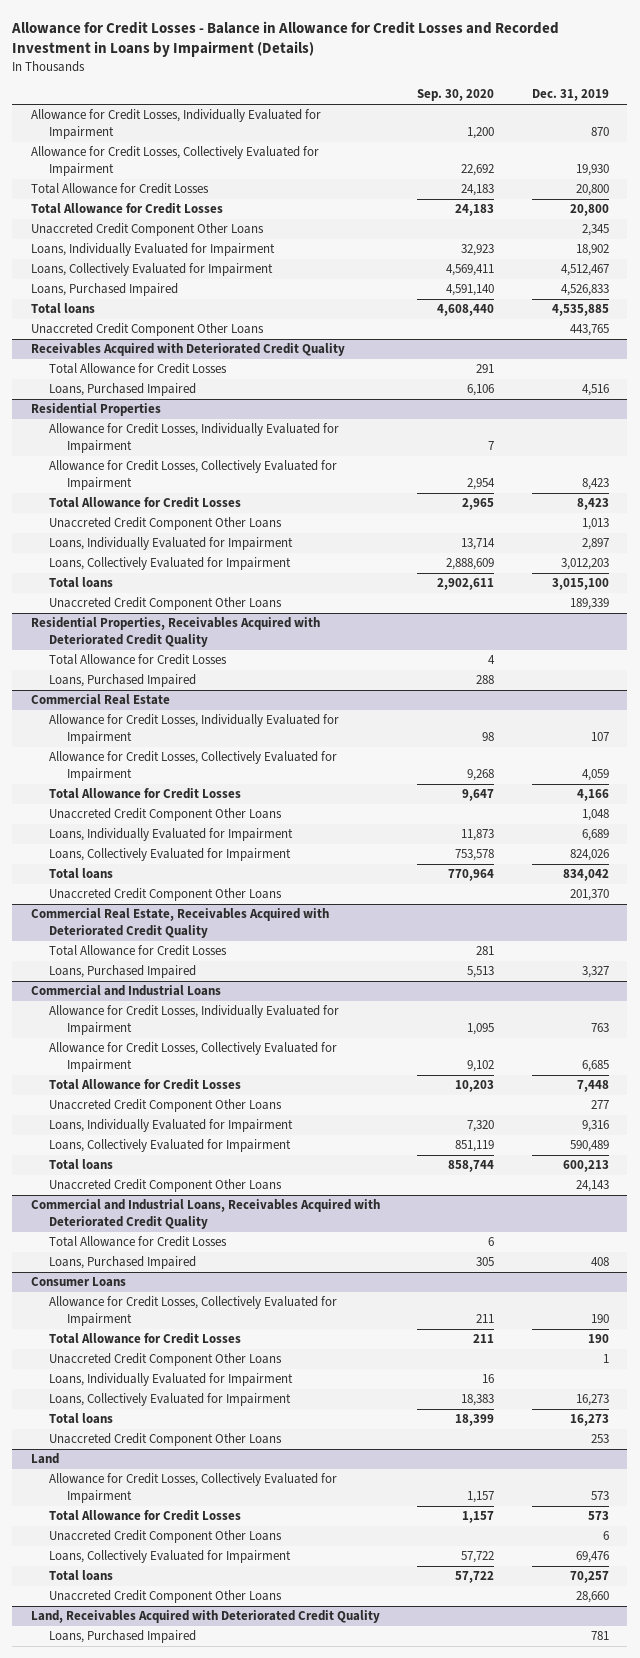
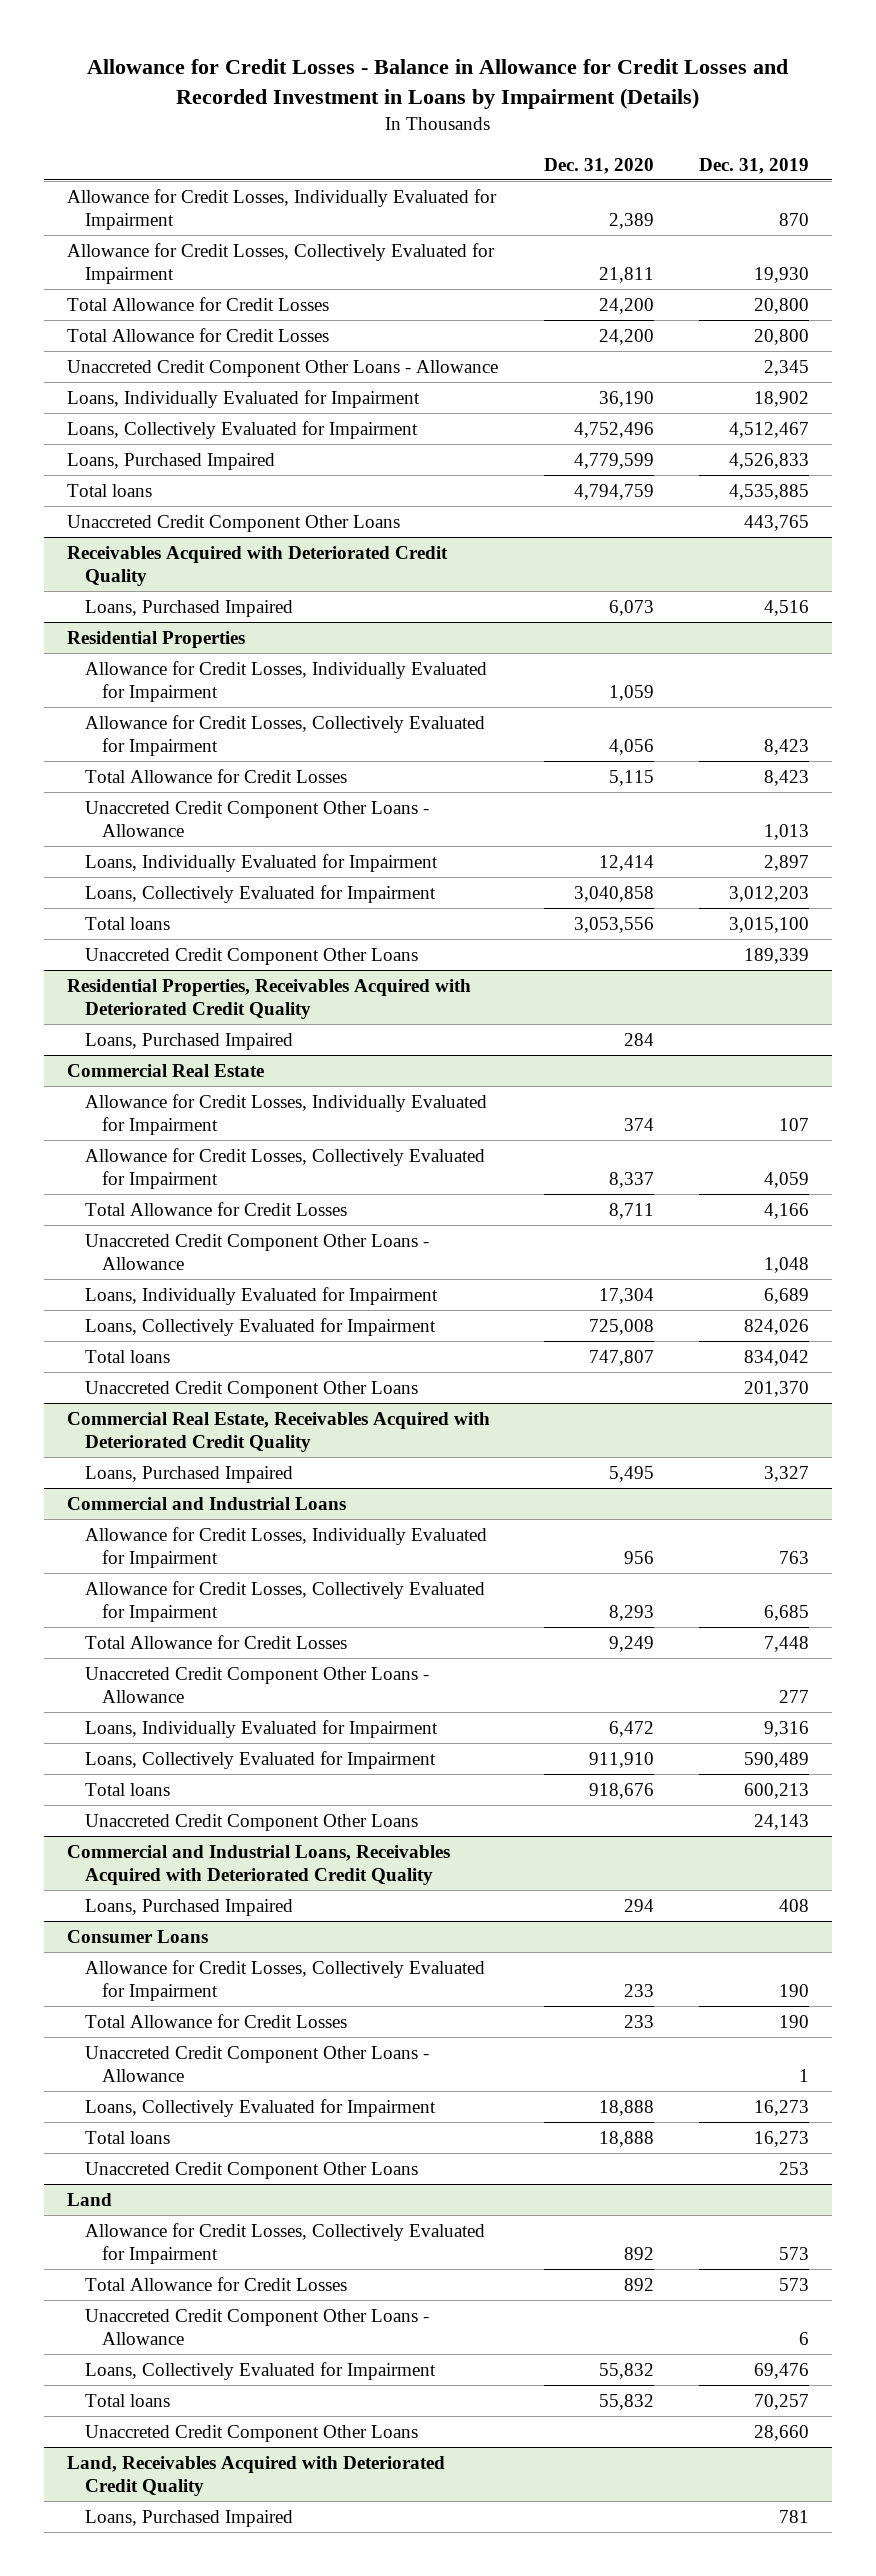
[417,89,495,102] Sep. 30, 2020 -> none
none -> [543,157,654,174] Dec. 31, 2020
[30,223,264,237] Unaccreted Credit Component Other Loans -> [67,359,499,377] Unaccreted Credit Component Other Loans - Allowance
[49,363,228,375] Total Allowance for Credit Losses -> none
[49,517,283,531] Unaccreted Credit Component Other Loans -> [84,800,429,838] Unaccreted Credit Component Other Loans - Allowance
[49,654,228,666] Total Allowance for Credit Losses -> none
[49,808,283,822] Unaccreted Credit Component Other Loans -> [84,1233,429,1271] Unaccreted Credit Component Other Loans - Allowance
[49,945,228,957] Total Allowance for Credit Losses -> none
[49,1099,283,1113] Unaccreted Credit Component Other Loans -> [84,1666,429,1704] Unaccreted Credit Component Other Loans - Allowance
[49,1236,228,1248] Total Allowance for Credit Losses -> none
[49,1373,294,1387] Loans, Individually Evaluated for Impairment -> none
[49,1353,283,1367] Unaccreted Credit Component Other Loans -> [84,2045,429,2083] Unaccreted Credit Component Other Loans - Allowance
[49,1530,283,1544] Unaccreted Credit Component Other Loans -> [84,2308,429,2346] Unaccreted Credit Component Other Loans - Allowance

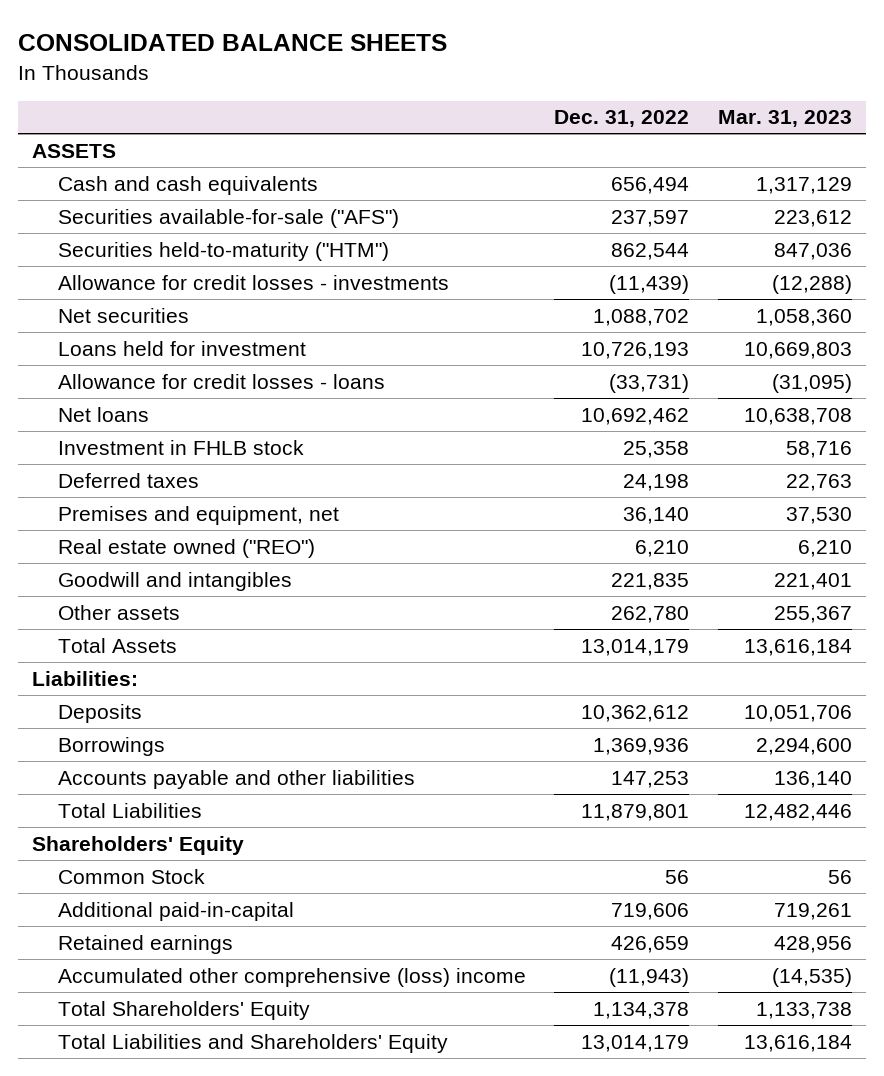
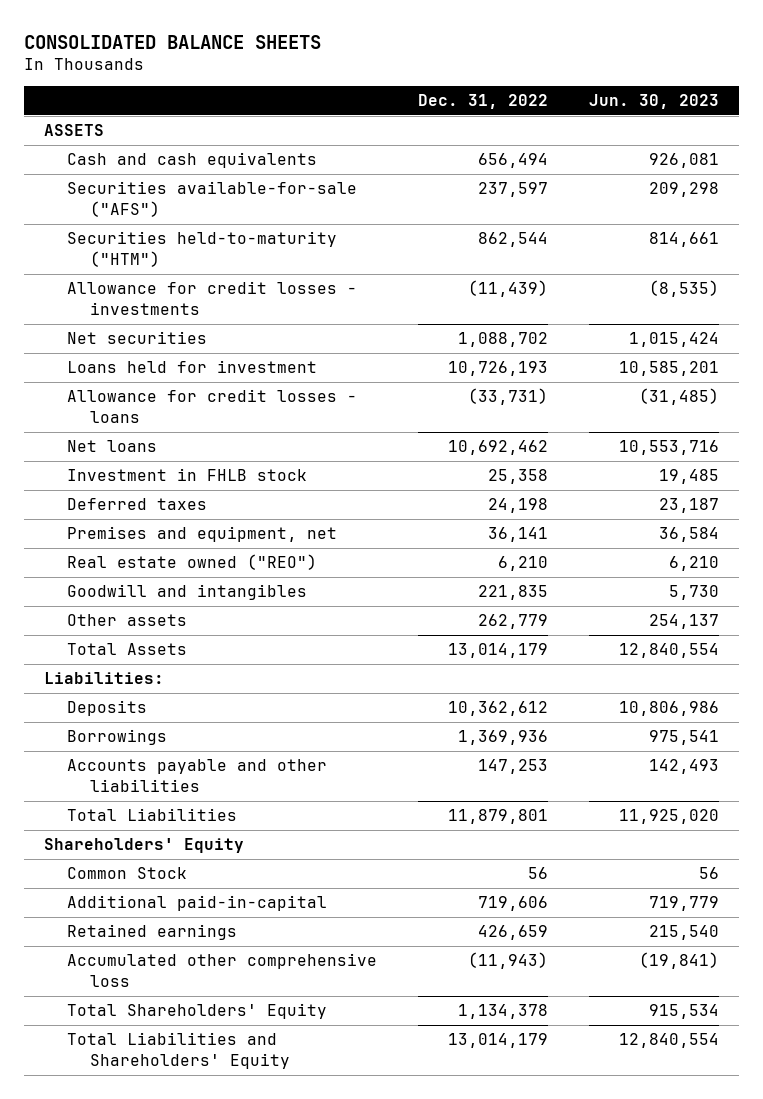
[717,110,852,128] Mar. 31, 2023 -> none
none -> [588,94,719,110] Jun. 30, 2023
[623,506,690,524] 36,140 -> [487,527,548,543] 36,141
[611,605,690,623] 262,780 -> [477,614,548,630] 262,779
[58,967,527,987] Accumulated other comprehensive (loss) income -> [67,953,378,987] Accumulated other comprehensive loss

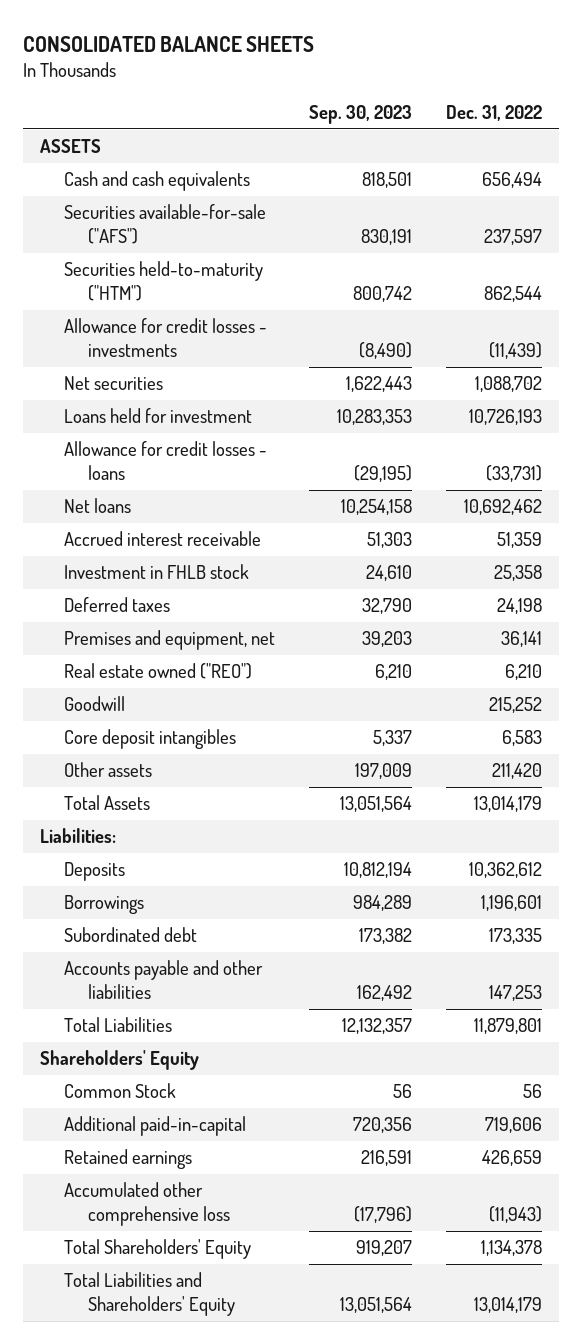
[588,94,719,110] Jun. 30, 2023 -> none
none -> [309,104,413,124] Sep. 30, 2023
none -> [64,531,262,547] Accrued interest receivable
[67,584,308,601] Goodwill and intangibles -> none
none -> [64,696,126,712] Goodwill
none -> [64,729,237,750] Core deposit intangibles
[477,614,548,630] 262,779 -> [491,763,542,780] 211,420
[457,730,548,746] 1,369,936 -> [480,895,542,912] 1,196,601
none -> [64,927,198,943] Subordinated debt

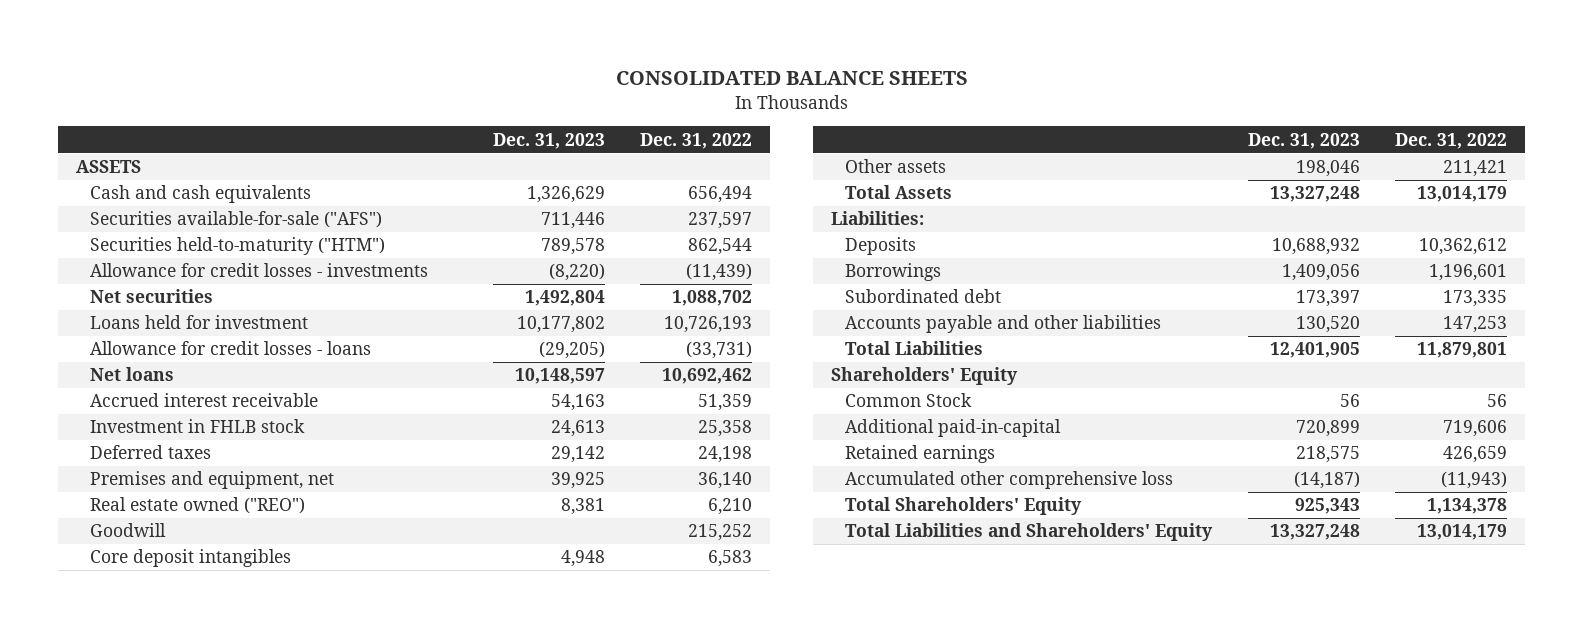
[309,104,413,124] Sep. 30, 2023 -> none
none -> [492,132,605,149] Dec. 31, 2023
[500,631,542,648] 36,141 -> [698,472,753,490] 36,140
[491,763,542,780] 211,420 -> [1443,160,1508,178] 211,421

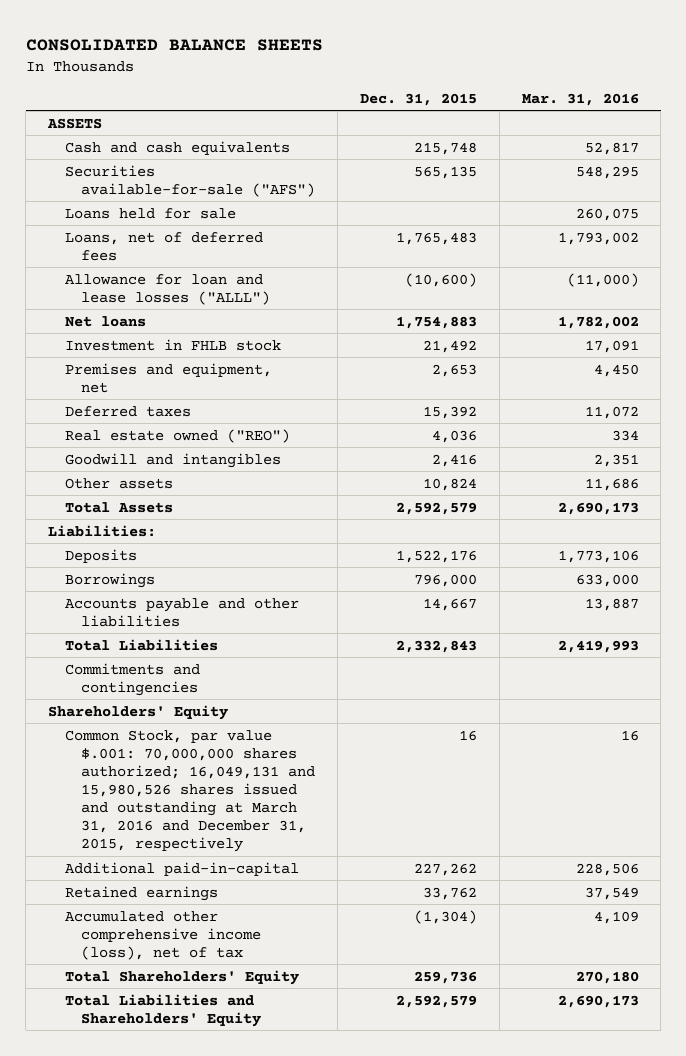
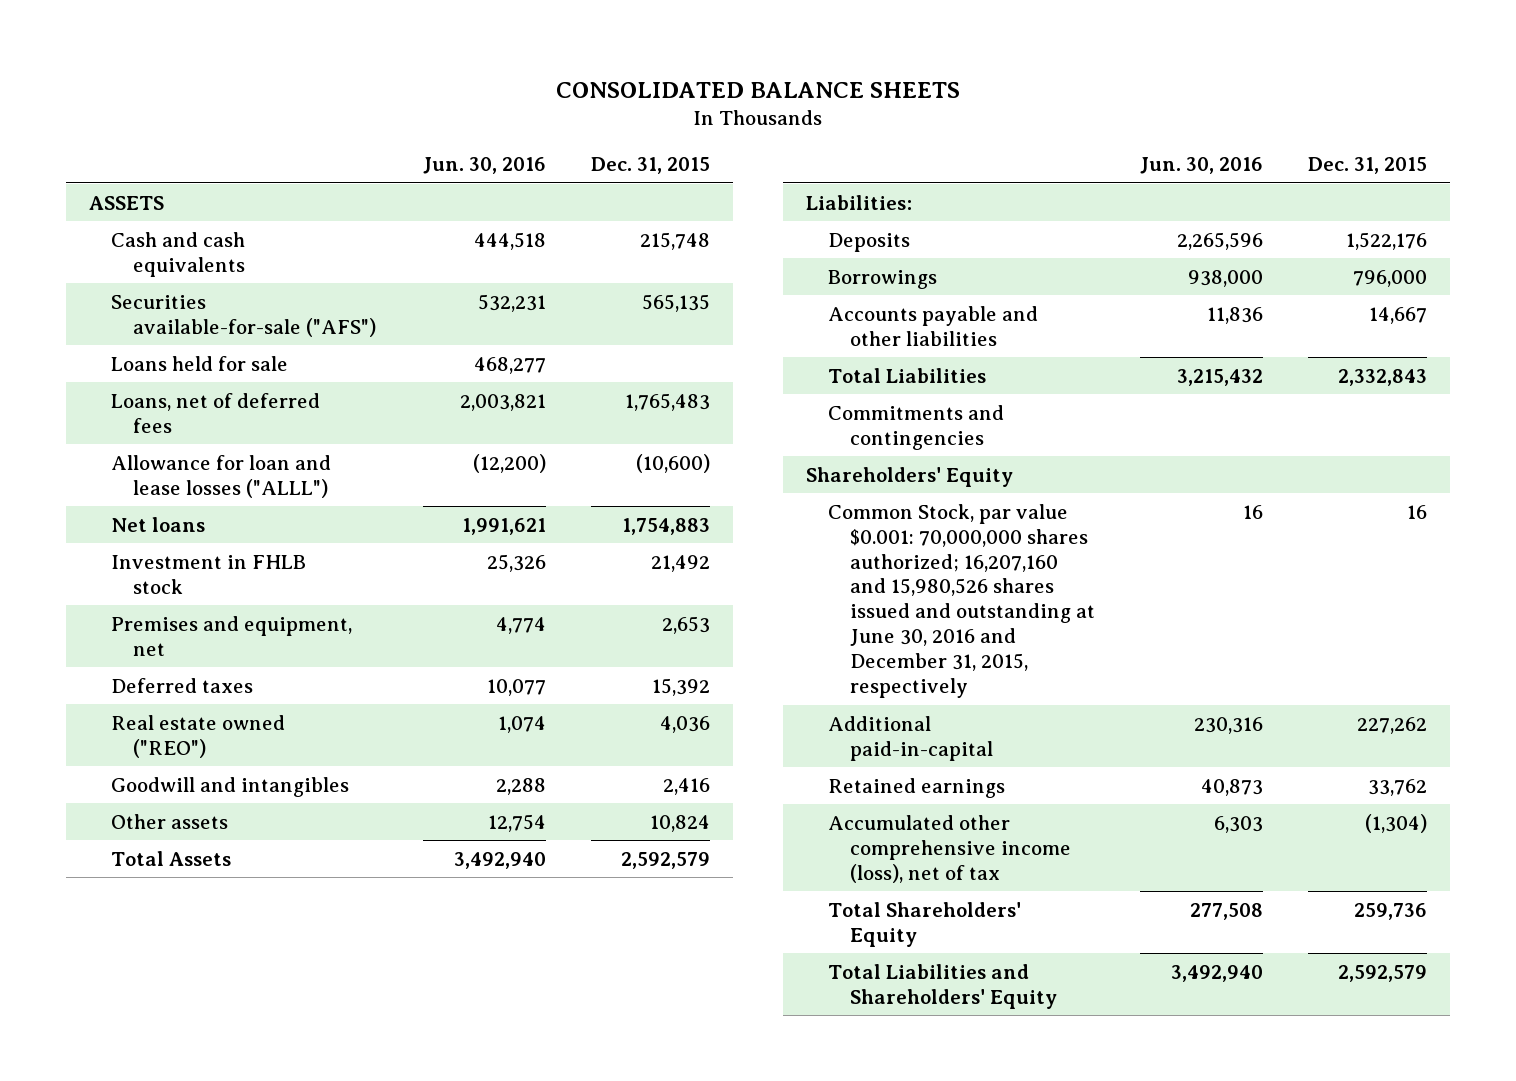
[521,92,639,106] Mar. 31, 2016 -> none
none -> [422,157,546,175] Jun. 30, 2016
[64,729,316,853] Common Stock, par value $.001: 70,000,000 shares authorized; 16,049,131 and 15,980,526 shares issued and outstanding at March 31, 2016 and December 31, 2015, respectively -> [827,503,1095,699] Common Stock, par value $0.001: 70,000,000 shares authorized; 16,207,160 and 15,980,526 shares issued and outstanding at June 30, 2016 and December 31, 2015, respectively

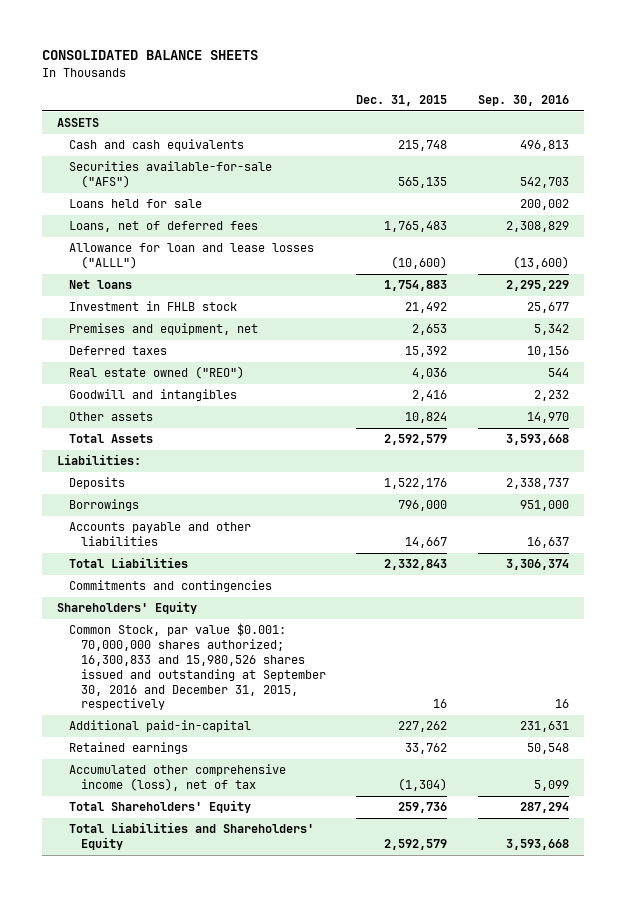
[422,157,546,175] Jun. 30, 2016 -> none
none -> [477,95,569,107] Sep. 30, 2016
[827,503,1095,699] Common Stock, par value $0.001: 70,000,000 shares authorized; 16,207,160 and 15,980,526 shares issued and outstanding at June 30, 2016 and December 31, 2015, respectively -> [68,623,326,711] Common Stock, par value $0.001: 70,000,000 shares authorized; 16,300,833 and 15,980,526 shares issued and outstanding at September 30, 2016 and December 31, 2015, respectively

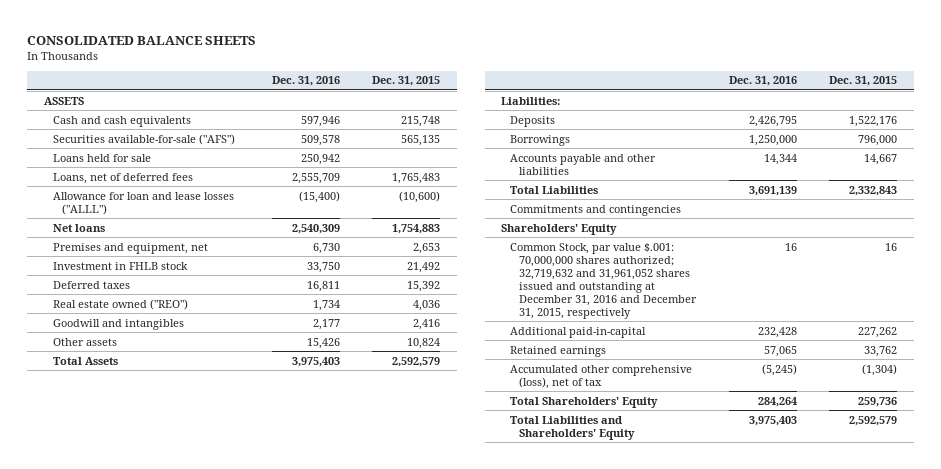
[477,95,569,107] Sep. 30, 2016 -> none
none -> [271,76,340,87] Dec. 31, 2016
[68,301,237,312] Investment in FHLB stock -> [52,261,188,270] Investment in FHLB stock
[68,623,326,711] Common Stock, par value $0.001: 70,000,000 shares authorized; 16,300,833 and 15,980,526 shares issued and outstanding at September 30, 2016 and December 31, 2015, respectively -> [509,242,697,319] Common Stock, par value $.001: 70,000,000 shares authorized; 32,719,632 and 31,961,052 shares issued and outstanding at December 31, 2016 and December 31, 2015, respectively
[68,764,286,792] Accumulated other comprehensive income (loss), net of tax -> [509,364,692,389] Accumulated other comprehensive (loss), net of tax

